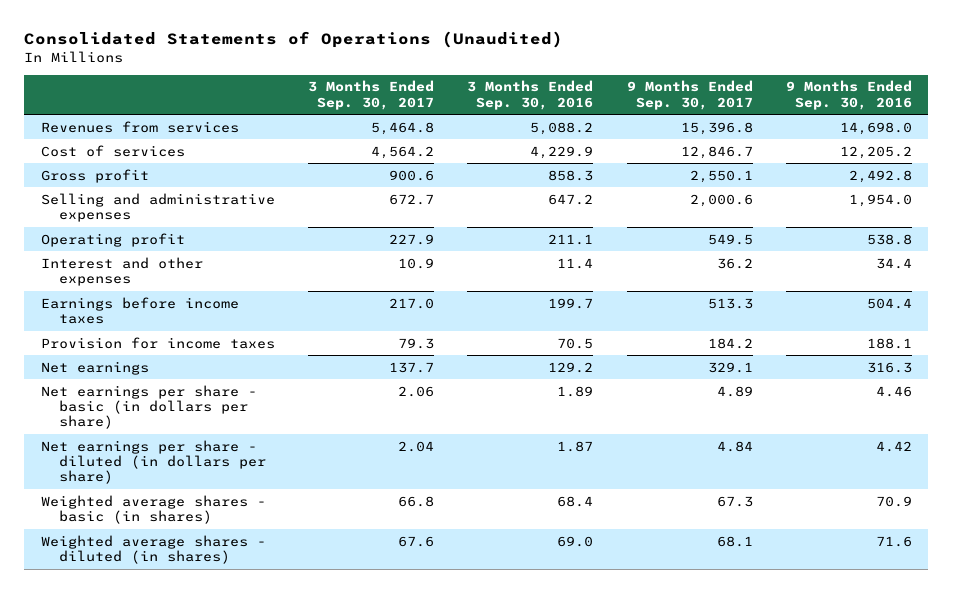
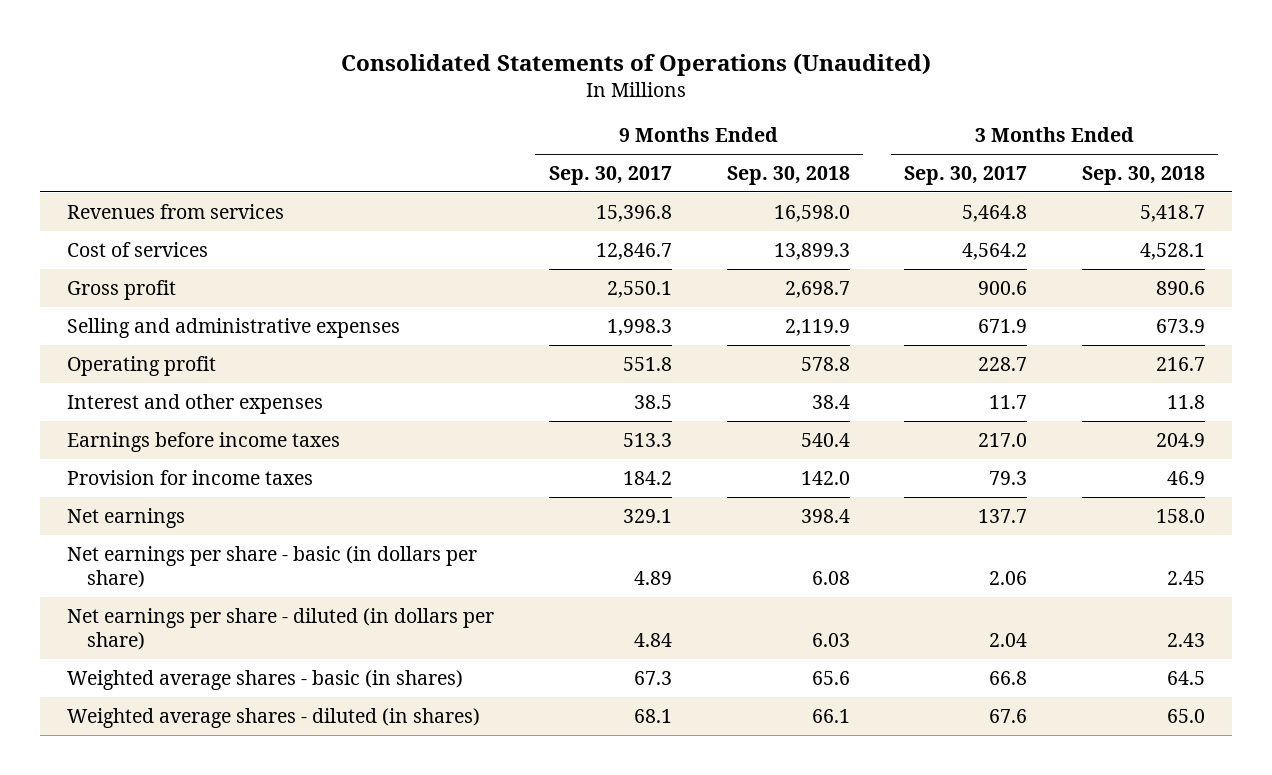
[467,80,594,110] 3 Months Ended Sep. 30, 2016 -> none
[785,80,912,110] 9 Months Ended Sep. 30, 2016 -> none
none -> [726,165,850,185] Sep. 30, 2018
none -> [1081,165,1205,185] Sep. 30, 2018
[389,193,435,205] 672.7 -> [978,318,1028,333] 671.9
[689,193,753,207] 2,000.6 -> [607,318,673,336] 1,998.3
[389,233,435,245] 227.9 -> [978,356,1028,371] 228.7
[707,233,753,245] 549.5 -> [623,356,673,371] 551.8
[398,257,435,269] 10.9 -> [989,394,1028,409] 11.7
[716,257,753,269] 36.2 -> [634,394,673,409] 38.5

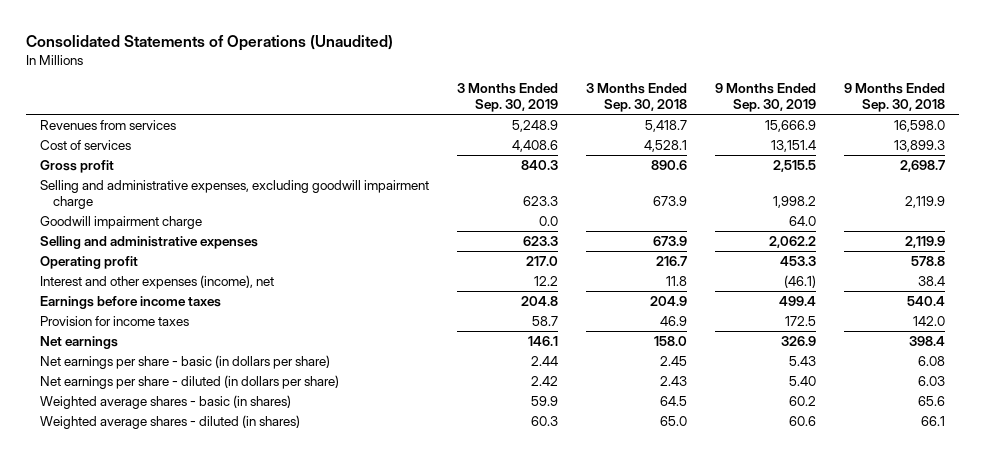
[549,165,673,185] Sep. 30, 2017 -> none
[904,165,1028,185] Sep. 30, 2017 -> none
none -> [457,82,559,113] 3 Months Ended Sep. 30, 2019
none -> [715,82,817,113] 9 Months Ended Sep. 30, 2019
none -> [40,179,430,209] Selling and administrative expenses, excluding goodwill impairment charge
none -> [40,215,203,229] Goodwill impairment charge
[67,393,324,414] Interest and other expenses -> [40,274,275,289] Interest and other expenses (income), net

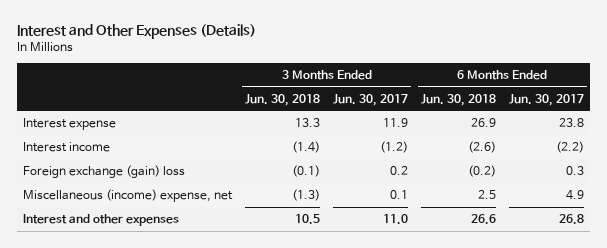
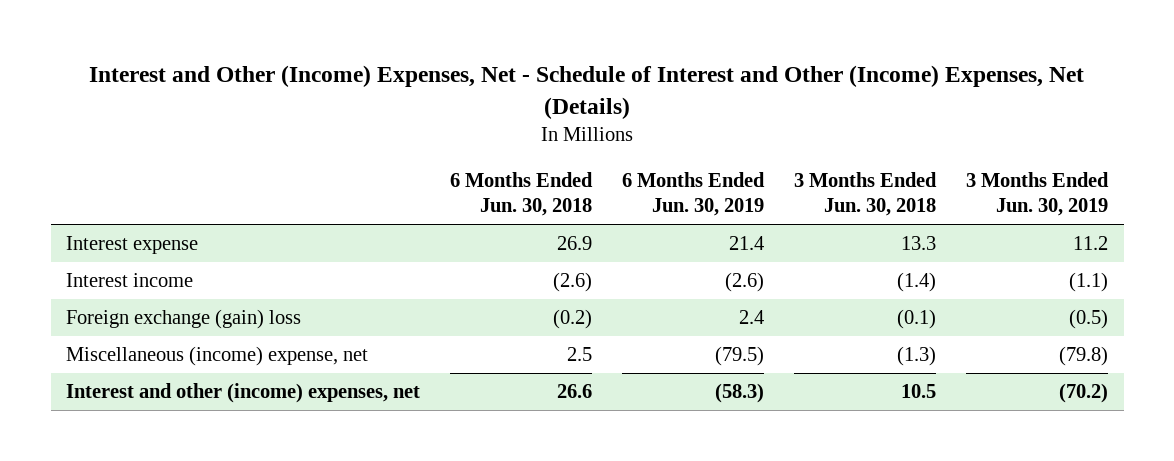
[16,24,256,40] Interest and Other Expenses (Details) -> [89,65,1085,119] Interest and Other (Income) Expenses, Net - Schedule of Interest and Other (Income) Expenses, Net (Details)
[333,93,409,106] Jun. 30, 2017 -> none
[508,93,584,106] Jun. 30, 2017 -> none
none -> [622,171,766,217] 6 Months Ended Jun. 30, 2019
none -> [966,171,1110,217] 3 Months Ended Jun. 30, 2019
[23,214,180,227] Interest and other expenses -> [65,383,420,404] Interest and other (income) expenses, net

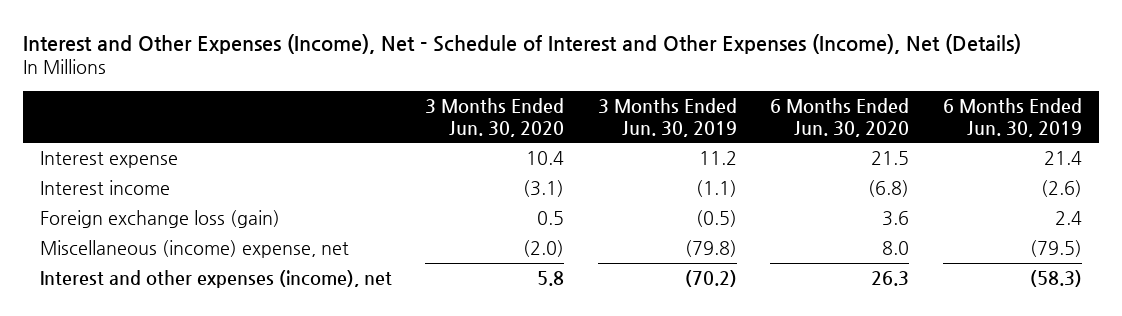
[89,65,1085,119] Interest and Other (Income) Expenses, Net - Schedule of Interest and Other (Income) Expenses, Net (Details) -> [22,33,1021,54] Interest and Other Expenses (Income), Net - Schedule of Interest and Other Expenses (Income), Net (Details)
[449,171,593,217] 6 Months Ended Jun. 30, 2018 -> none
[794,171,938,217] 3 Months Ended Jun. 30, 2018 -> none
none -> [425,97,565,137] 3 Months Ended Jun. 30, 2020
none -> [770,97,910,137] 6 Months Ended Jun. 30, 2020
[65,309,301,330] Foreign exchange (gain) loss -> [39,210,280,229] Foreign exchange loss (gain)
[65,383,420,404] Interest and other (income) expenses, net -> [39,270,392,289] Interest and other expenses (income), net

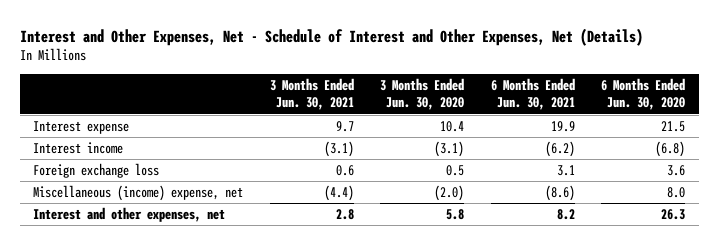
[22,33,1021,54] Interest and Other Expenses (Income), Net - Schedule of Interest and Other Expenses (Income), Net (Details) -> [20,27,644,46] Interest and Other Expenses, Net - Schedule of Interest and Other Expenses, Net (Details)
[597,97,737,137] 3 Months Ended Jun. 30, 2019 -> none
[943,97,1083,137] 6 Months Ended Jun. 30, 2019 -> none
none -> [269,78,354,111] 3 Months Ended Jun. 30, 2021
none -> [490,78,575,111] 6 Months Ended Jun. 30, 2021
[39,210,280,229] Foreign exchange loss (gain) -> [33,163,160,179] Foreign exchange loss
[39,270,392,289] Interest and other expenses (income), net -> [33,207,226,223] Interest and other expenses, net

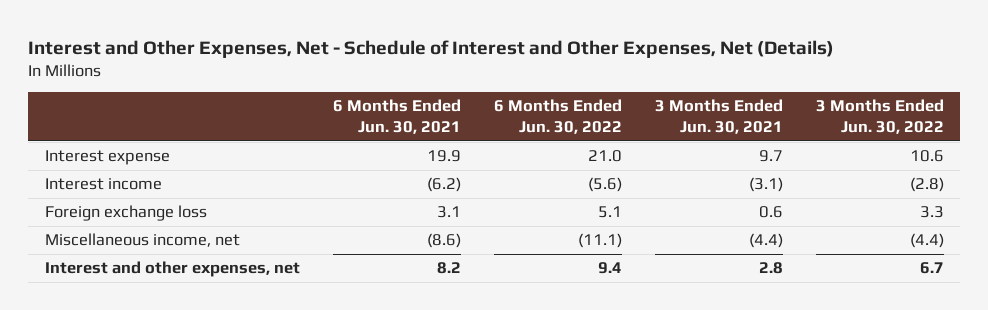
[380,78,465,111] 3 Months Ended Jun. 30, 2020 -> none
[601,78,686,111] 6 Months Ended Jun. 30, 2020 -> none
none -> [493,99,622,135] 6 Months Ended Jun. 30, 2022
none -> [815,99,944,135] 3 Months Ended Jun. 30, 2022
[33,185,244,202] Miscellaneous (income) expense, net -> [44,233,240,248] Miscellaneous income, net

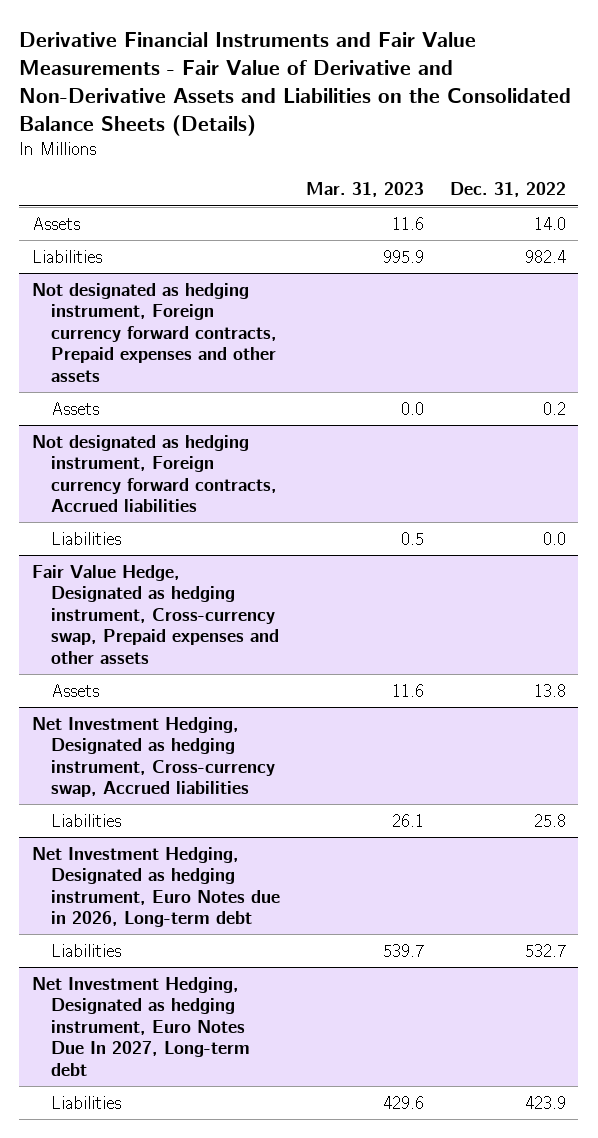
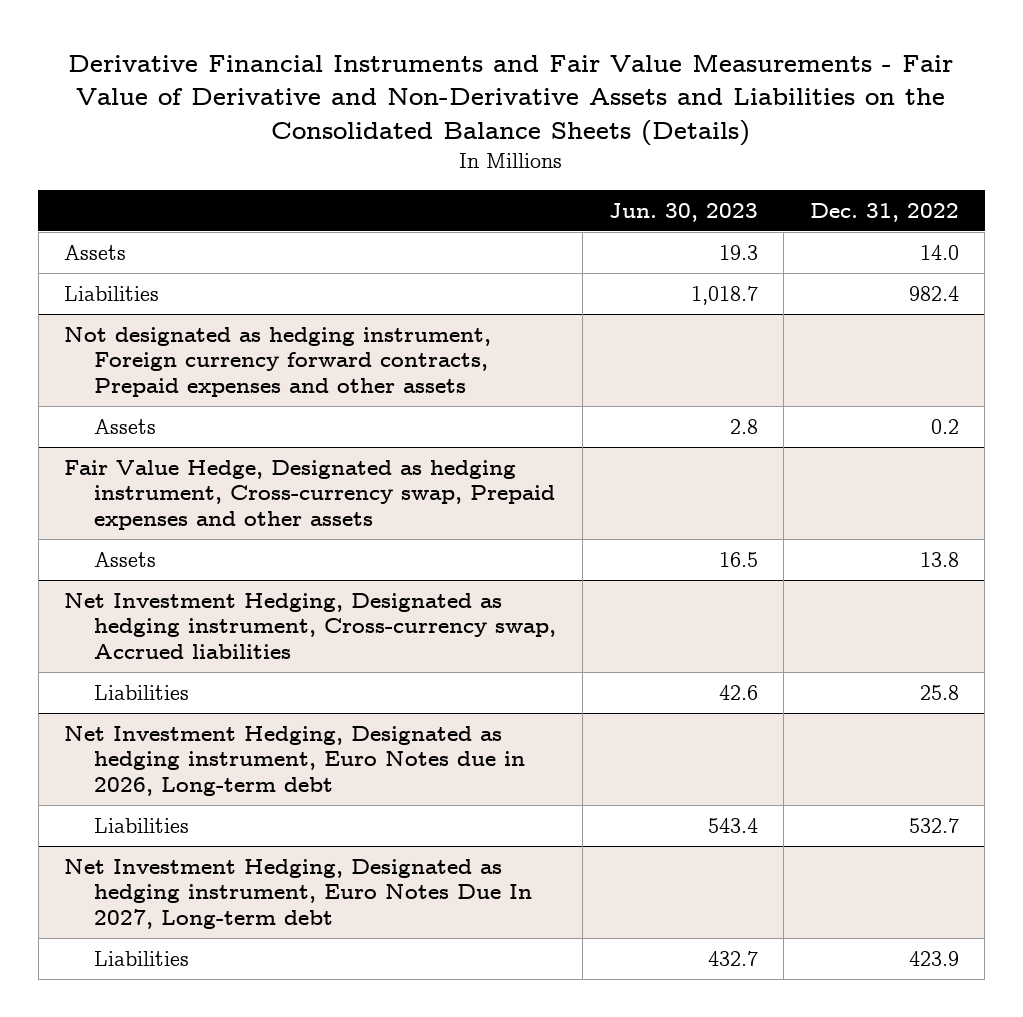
[305,182,424,198] Mar. 31, 2023 -> none
none -> [608,202,758,222] Jun. 30, 2023
[32,434,278,513] Not designated as hedging instrument, Foreign currency forward contracts, Accrued liabilities -> none
[51,531,122,545] Liabilities -> none

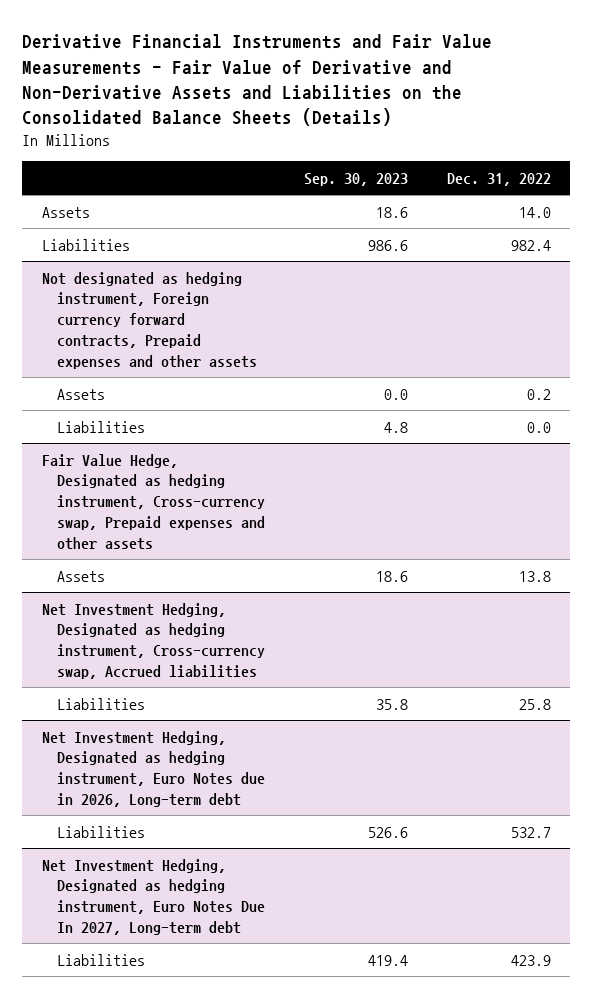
[608,202,758,222] Jun. 30, 2023 -> none
none -> [303,172,408,186] Sep. 30, 2023
none -> [57,420,146,433] Liabilities

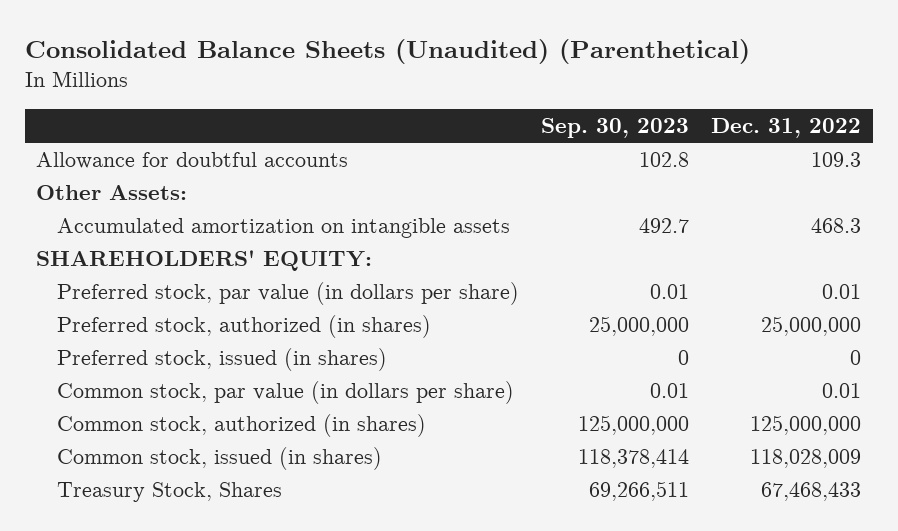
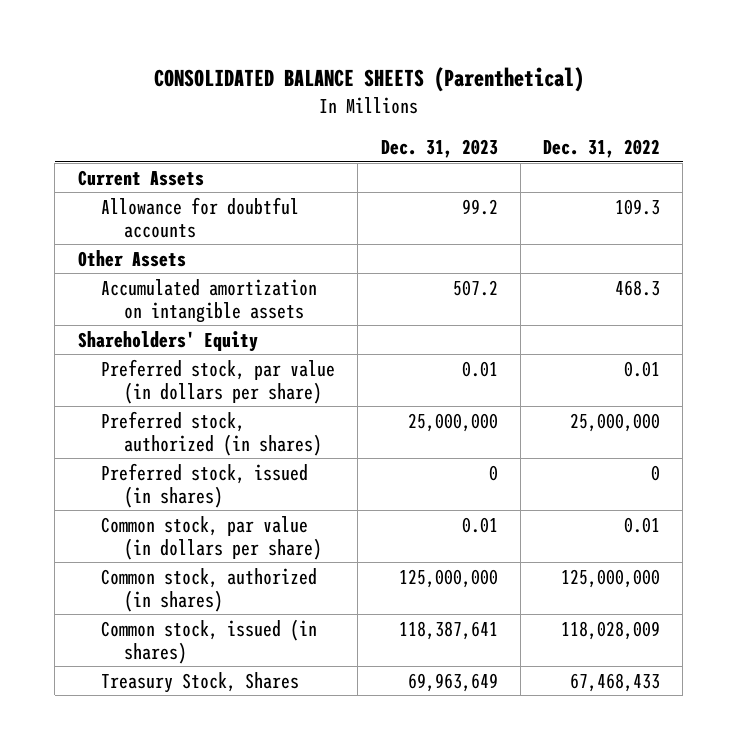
[25,39,751,65] Consolidated Balance Sheets (Unaudited) (Parenthetical) -> [153,66,584,92] CONSOLIDATED BALANCE SHEETS (Parenthetical)
[540,117,689,138] Sep. 30, 2023 -> none
none -> [380,138,498,158] Dec. 31, 2023
none -> [77,169,204,186] Current Assets
[36,185,188,201] Other Assets: -> [77,249,186,267] Other Assets
[36,250,373,272] SHAREHOLDERS' EQUITY: -> [77,330,258,352] Shareholders' Equity

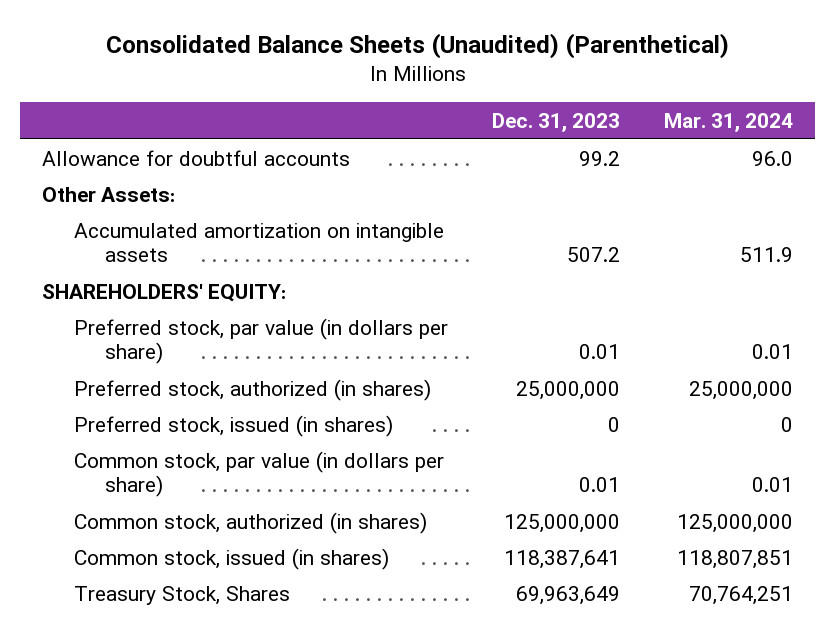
[153,66,584,92] CONSOLIDATED BALANCE SHEETS (Parenthetical) -> [105,32,729,59] Consolidated Balance Sheets (Unaudited) (Parenthetical)
[543,138,661,158] Dec. 31, 2022 -> none
none -> [664,112,794,132] Mar. 31, 2024
[77,169,204,186] Current Assets -> none
[77,249,186,267] Other Assets -> [42,186,176,202] Other Assets:
[77,330,258,352] Shareholders' Equity -> [42,283,287,302] SHAREHOLDERS' EQUITY:

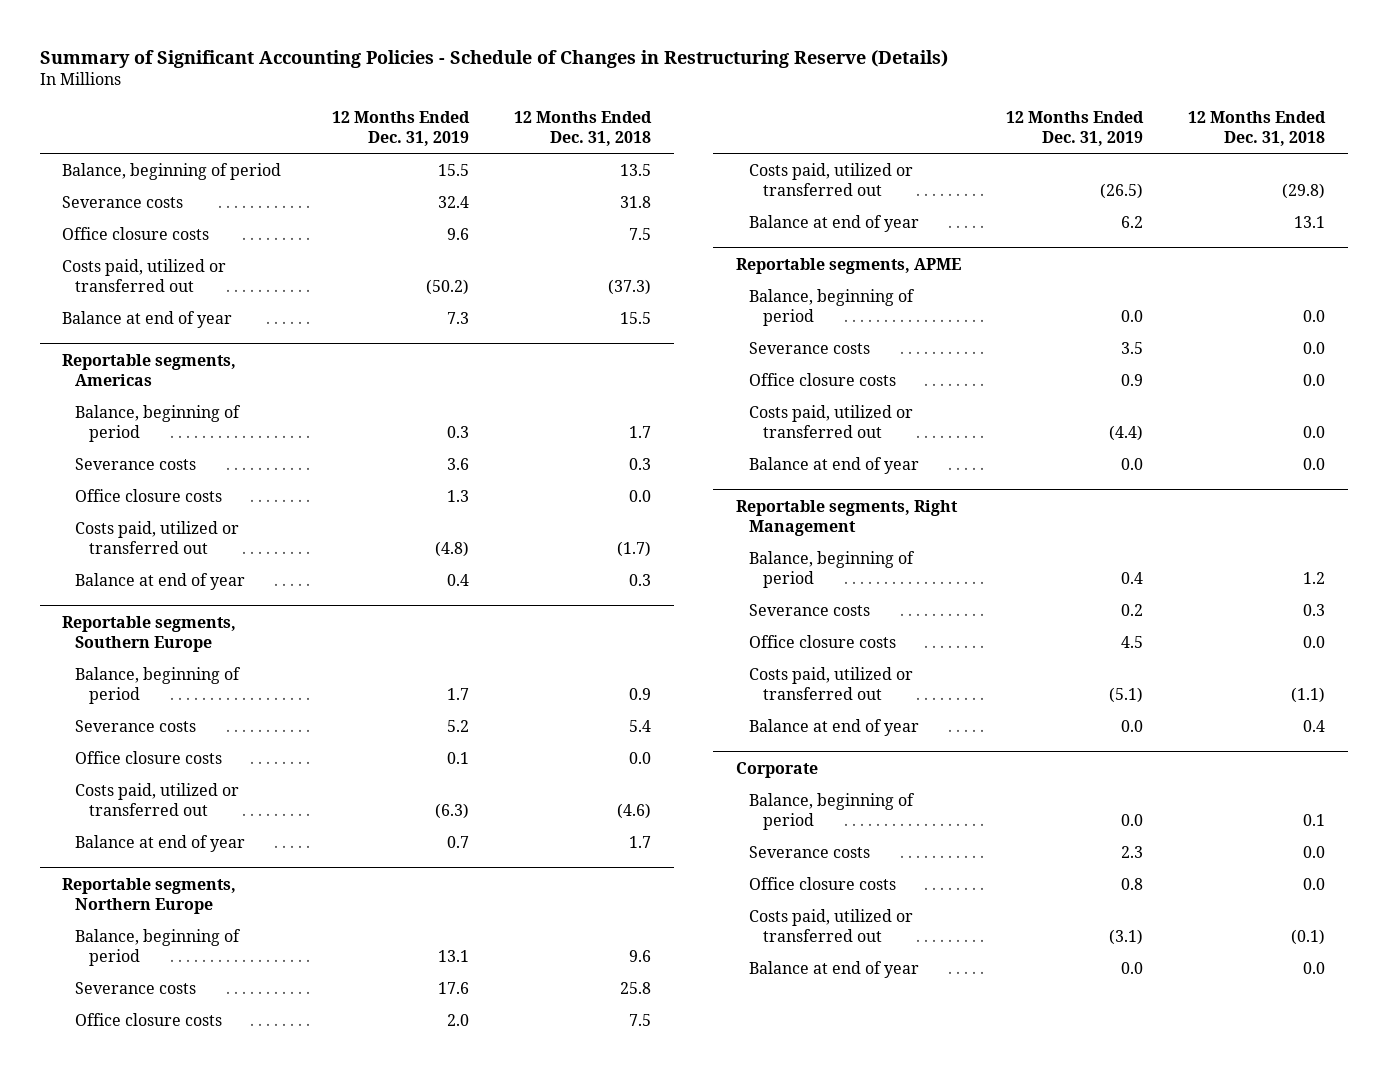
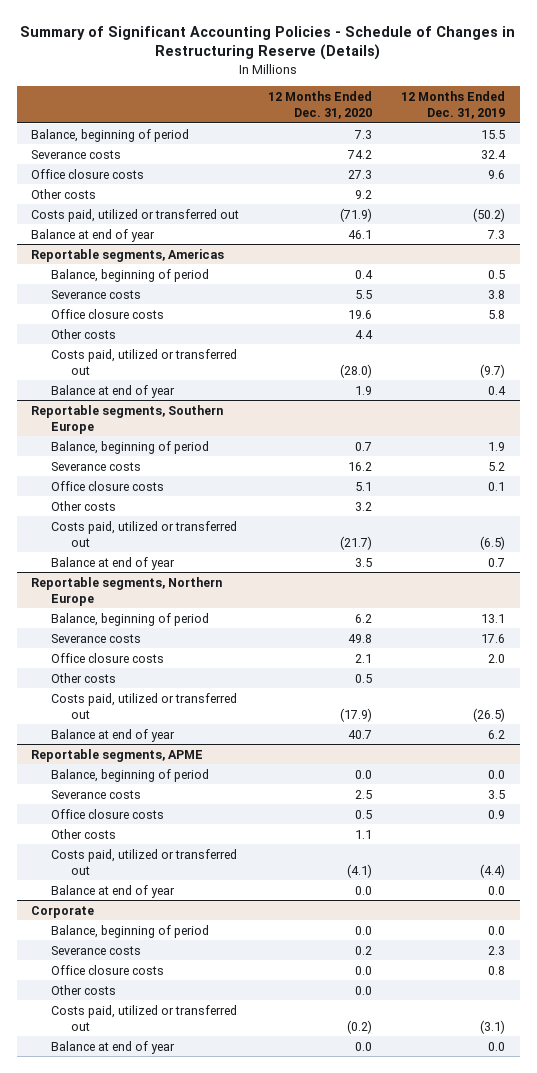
[514,111,653,146] 12 Months Ended Dec. 31, 2018 -> none
none -> [268,90,373,119] 12 Months Ended Dec. 31, 2020
none -> [31,188,97,199] Other costs
[447,425,470,438] 0.3 -> [488,269,506,279] 0.5
[447,457,470,470] 3.6 -> [488,289,506,299] 3.8
[447,489,470,502] 1.3 -> [488,309,506,319] 5.8
none -> [51,328,117,339] Other costs
[435,540,470,557] (4.8) -> [480,363,506,378] (9.7)
[447,687,470,700] 1.7 -> [488,441,506,451] 1.9
none -> [51,500,117,511] Other costs
[435,802,470,819] (6.3) -> [480,535,506,550] (6.5)
none -> [51,672,117,683] Other costs
none -> [51,828,117,839] Other costs
[736,499,959,536] Reportable segments, Right Management -> none
[749,550,916,588] Balance, beginning of period -> none
[749,603,871,616] Severance costs -> none
[749,634,897,648] Office closure costs -> none
[749,666,914,700] Costs paid, utilized or transferred out -> none
[749,718,920,736] Balance at end of year -> none
none -> [51,984,117,995] Other costs

